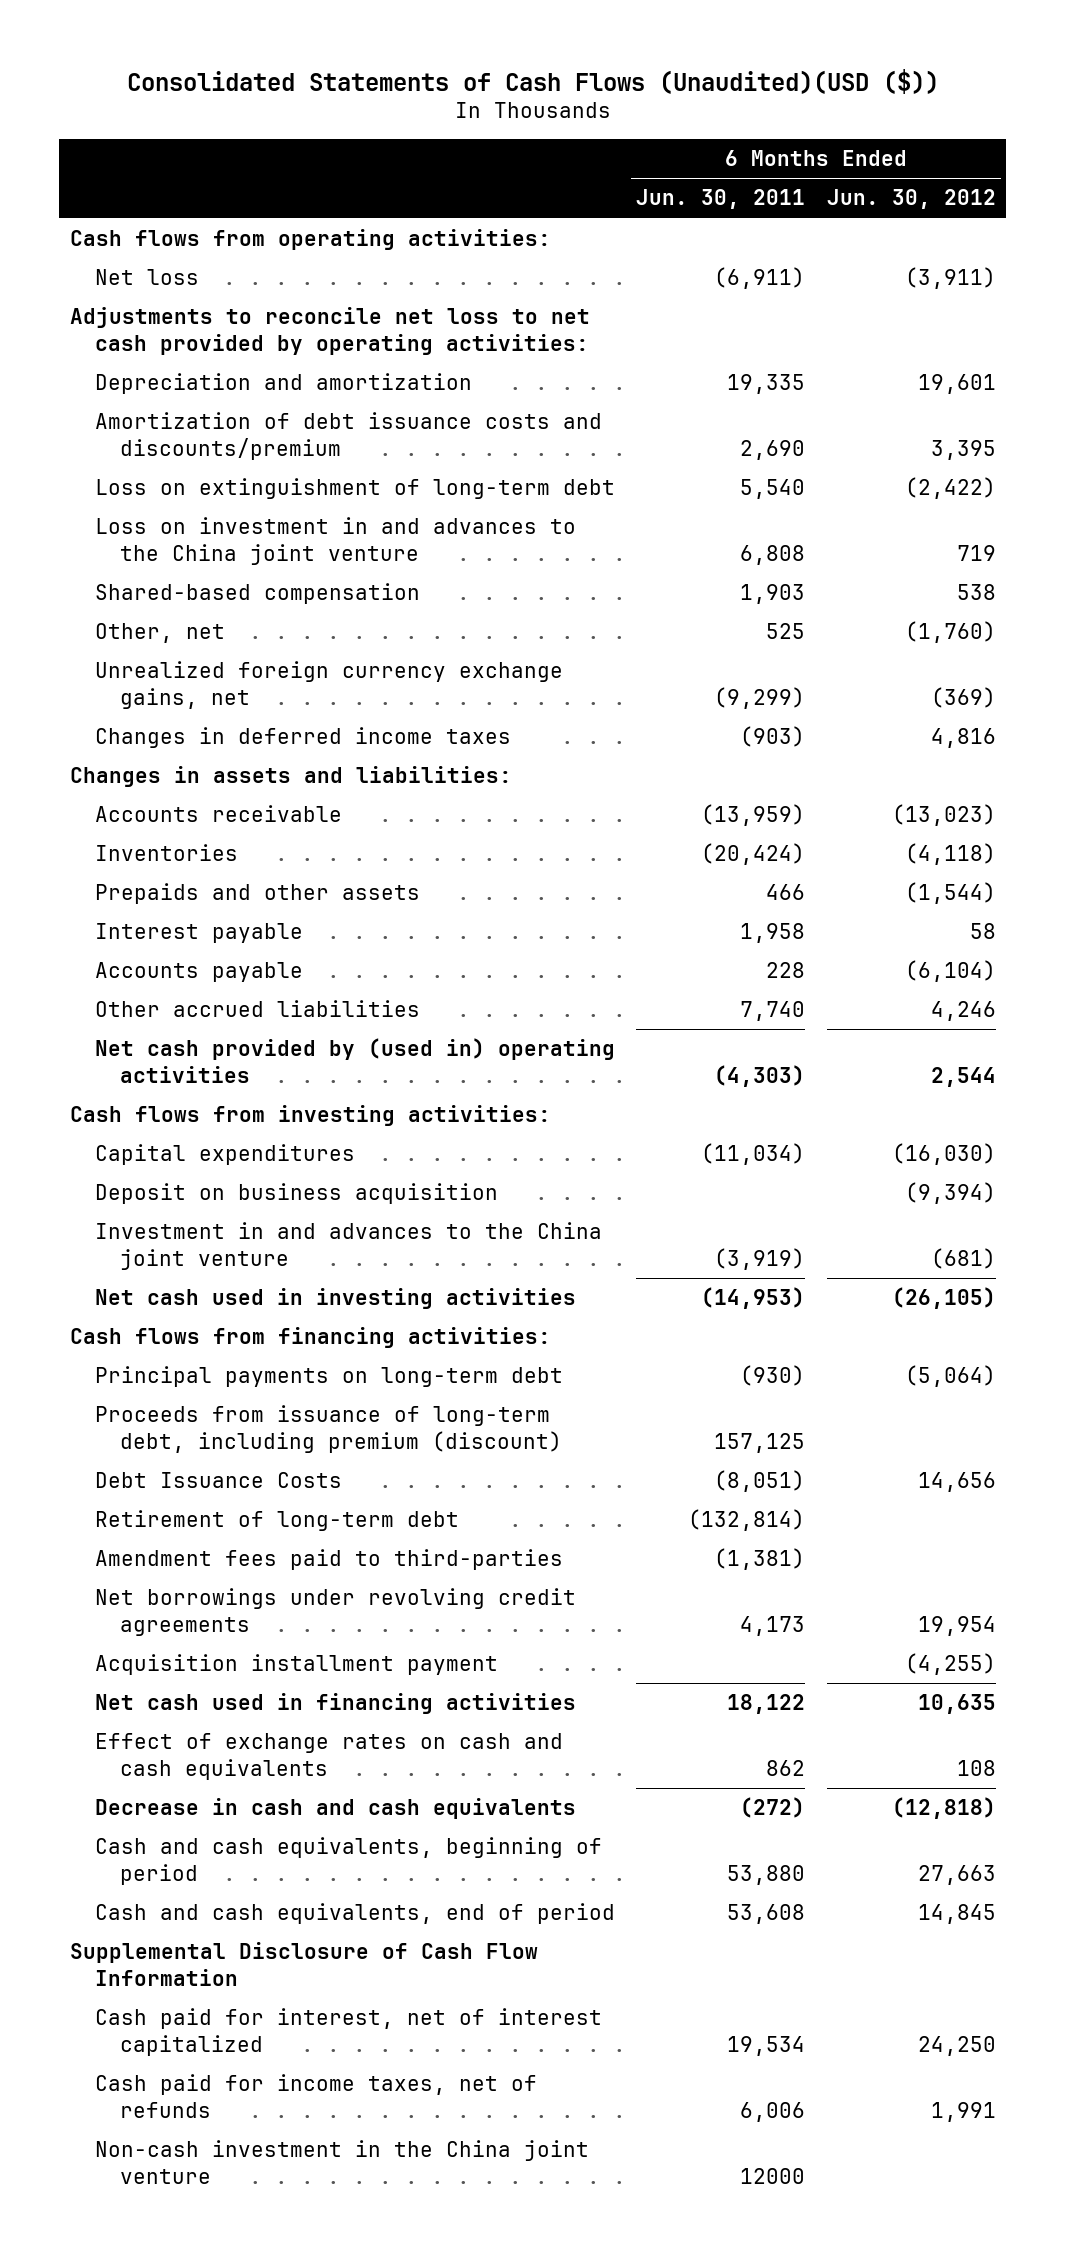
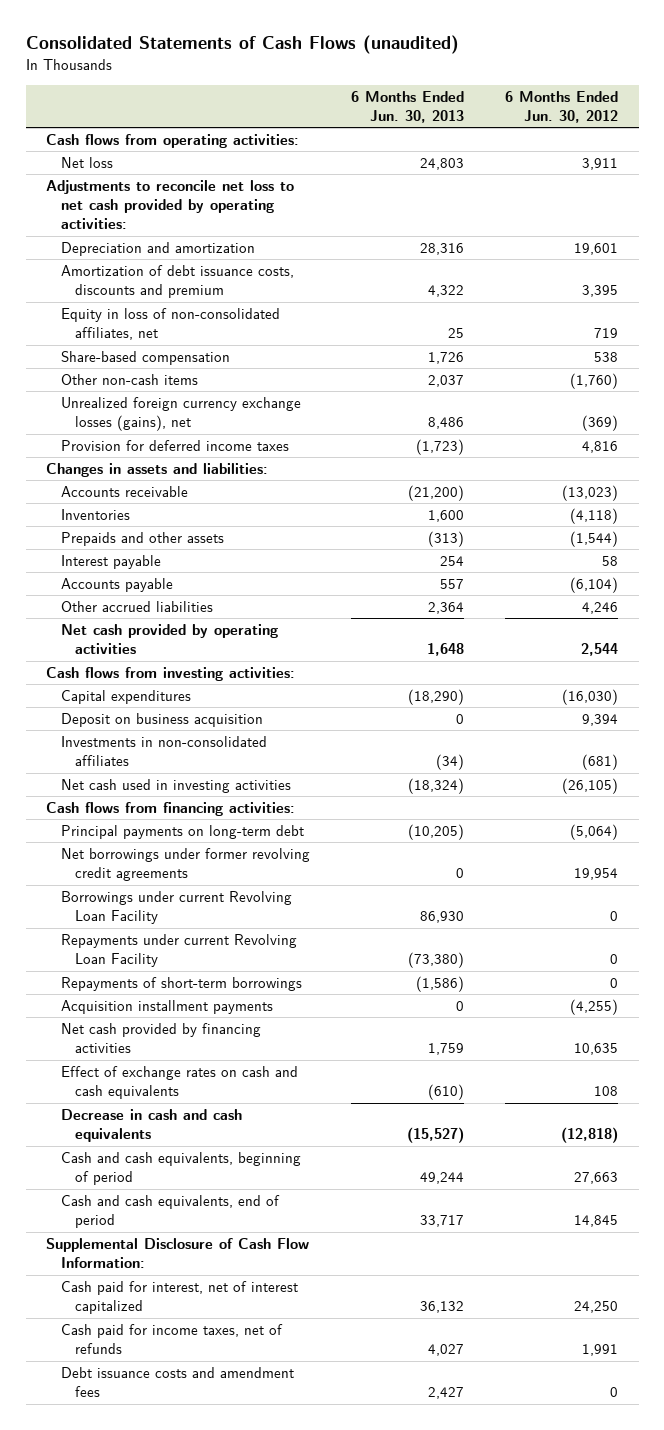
[126,68,939,94] Consolidated Statements of Cash Flows (Unaudited)(USD ($)) -> [25,35,459,55] Consolidated Statements of Cash Flows (unaudited)
[636,189,806,210] Jun. 30, 2011 -> none
none -> [350,90,464,123] 6 Months Ended Jun. 30, 2013
[904,267,996,290] (3,911) -> [582,158,619,171] 3,911
[94,478,615,500] Loss on extinguishment of long-term debt -> none
[94,412,602,460] Amortization of debt issuance costs and discounts/premium -> [60,265,294,299] Amortization of debt issuance costs, discounts and premium
[94,517,576,565] Loss on investment in and advances to the China joint venture -> [60,308,280,341] Equity in loss of non-consolidated affiliates, net
[94,583,420,605] Shared-based compensation -> [60,351,230,366] Share-based compensation
[94,623,225,644] Other, net -> [60,374,198,386] Other non-cash items
[94,661,563,709] Unrealized foreign currency exchange gains, net -> [60,397,301,432] Unrealized foreign currency exchange losses (gains), net
[94,727,511,749] Changes in deferred income taxes -> [60,440,289,452] Provision for deferred income taxes
[94,1038,615,1083] Net cash provided by (used in) operating activities -> [60,624,278,655] Net cash provided by operating activities
[904,1182,996,1205] (9,394) -> [582,714,619,727] 9,394
[94,1222,602,1270] Investment in and advances to the China joint venture -> [60,736,267,767] Investments in non-consolidated affiliates
[94,1405,563,1453] Proceeds from issuance of long-term debt, including premium (discount) -> none
[94,1472,342,1489] Debt Issuance Costs -> none
[94,1510,459,1532] Retirement of long-term debt -> none
[94,1549,563,1571] Amendment fees paid to third-parties -> none
[94,1588,576,1636] Net borrowings under revolving credit agreements -> [60,848,310,882] Net borrowings under former revolving credit agreements
none -> [60,891,292,925] Borrowings under current Revolving Loan Facility
none -> [60,934,297,968] Repayments under current Revolving Loan Facility
none -> [60,977,302,992] Repayments of short-term borrowings
[94,1654,498,1676] Acquisition installment payment -> [60,1000,273,1015] Acquisition installment payments
[94,1693,576,1715] Net cash used in financing activities -> [60,1023,261,1054] Net cash provided by financing activities
[69,1942,538,1986] Supplemental Disclosure of Cash Flow Information -> [46,1238,310,1269] Supplemental Disclosure of Cash Flow Information:
[94,2140,589,2184] Non-cash investment in the China joint venture -> none
none -> [60,1367,294,1398] Debt issuance costs and amendment fees

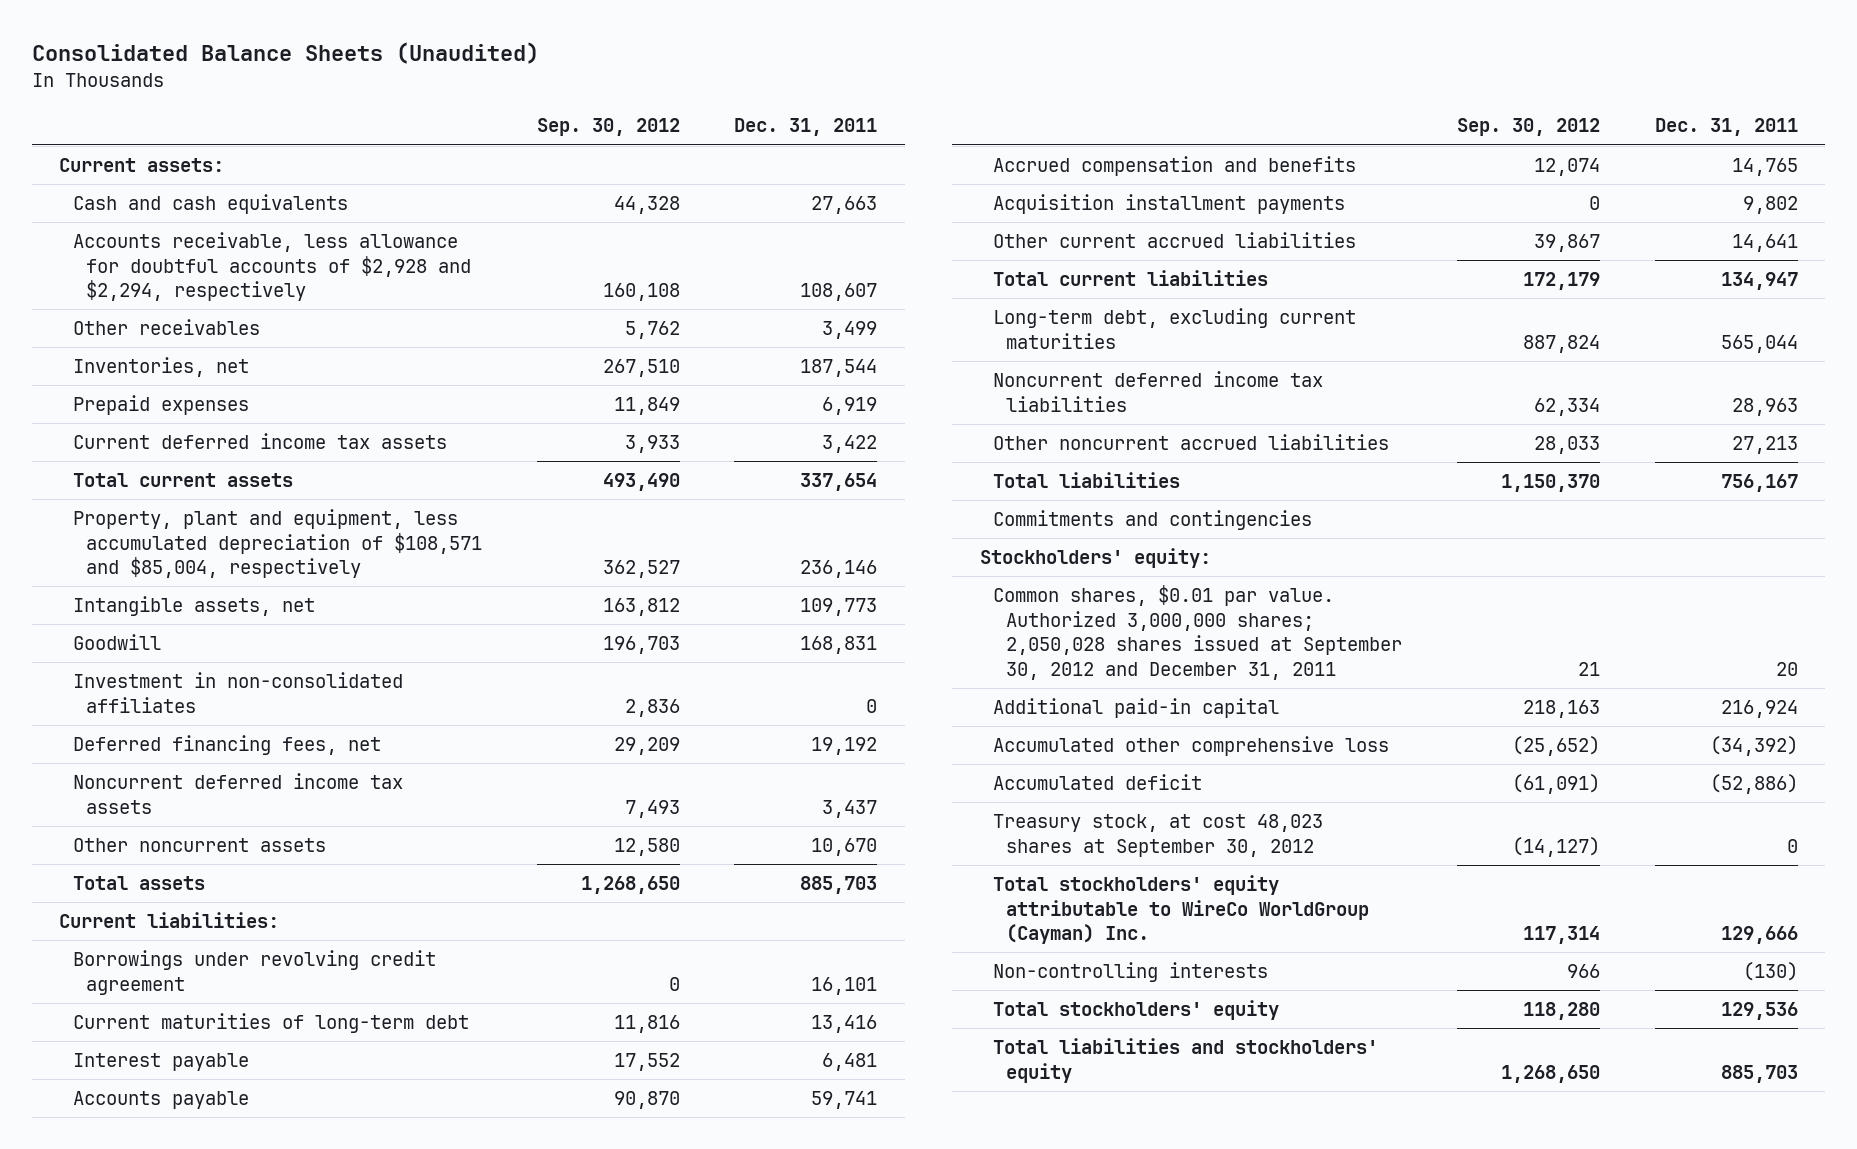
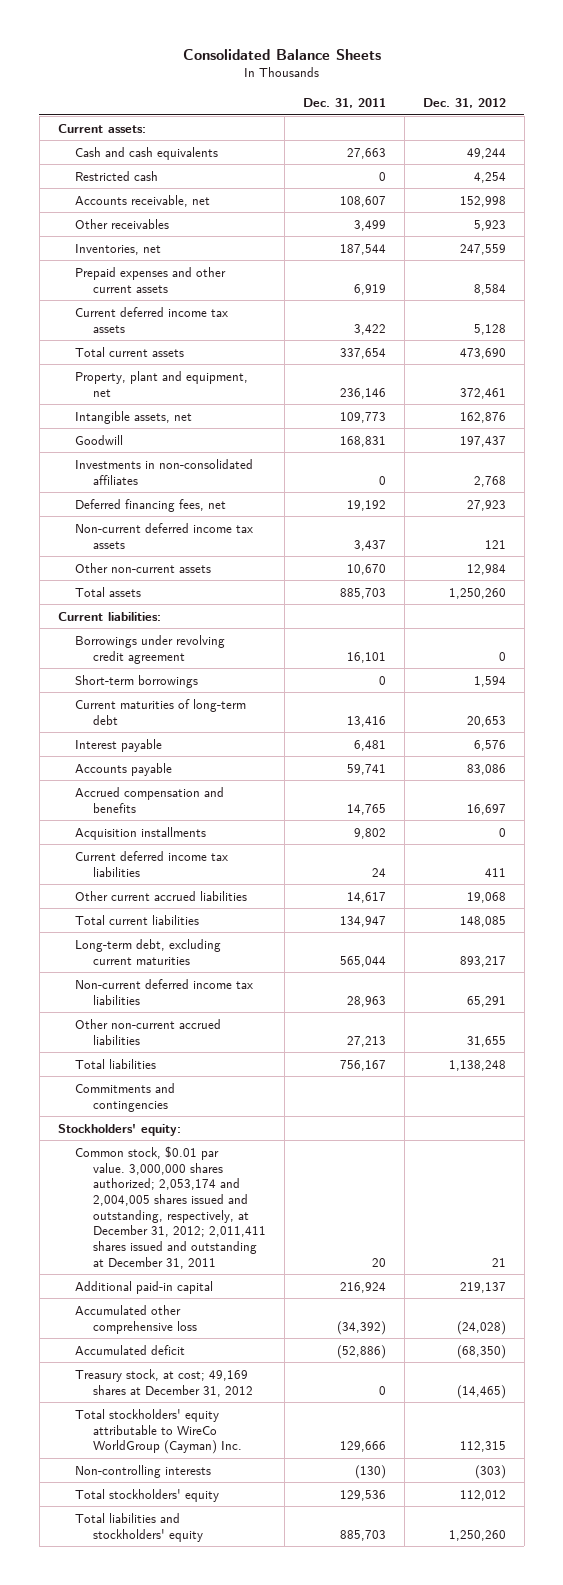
[31,42,539,65] Consolidated Balance Sheets (Unaudited) -> [182,48,381,60] Consolidated Balance Sheets
[536,118,680,137] Sep. 30, 2012 -> none
none -> [422,98,506,109] Dec. 31, 2012
none -> [75,170,159,181] Restricted cash
[72,232,472,302] Accounts receivable, less allowance for doubtful accounts of $2,928 and $2,294, respectively -> [75,194,211,207] Accounts receivable, net
[72,395,249,416] Prepaid expenses -> [75,266,227,293] Prepaid expenses and other current assets
[72,509,483,579] Property, plant and equipment, less accumulated depreciation of $108,571 and $85,004, respectively -> [75,370,249,397] Property, plant and equipment, net
[72,672,403,713] Investment in non-consolidated affiliates -> [75,458,254,485] Investments in non-consolidated affiliates
[72,773,403,814] Noncurrent deferred income tax assets -> [75,522,254,549] Non-current deferred income tax assets
[72,838,326,853] Other noncurrent assets -> [75,562,212,573] Other non-current assets
none -> [75,674,199,688] Short-term borrowings
[992,194,1345,215] Acquisition installment payments -> [75,826,207,840] Acquisition installments
none -> [75,850,229,877] Current deferred income tax liabilities
[1731,234,1798,253] 14,641 -> [346,891,386,903] 14,617
[992,371,1323,412] Noncurrent deferred income tax liabilities -> [75,978,254,1005] Non-current deferred income tax liabilities
[992,434,1389,451] Other noncurrent accrued liabilities -> [75,1018,222,1045] Other non-current accrued liabilities
[992,585,1403,680] Common shares, $0.01 par value. Authorized 3,000,000 shares; 2,050,028 shares issued at September 30, 2012 and December 31, 2011 -> [75,1145,267,1269] Common stock, $0.01 par value. 3,000,000 shares authorized; 2,053,174 and 2,004,005 shares issued and outstanding, respectively, at December 31, 2012; 2,011,411 shares issued and outstanding at December 31, 2011
[992,814,1323,857] Treasury stock, at cost 48,023 shares at September 30, 2012 -> [75,1368,254,1397] Treasury stock, at cost; 49,169 shares at December 31, 2012

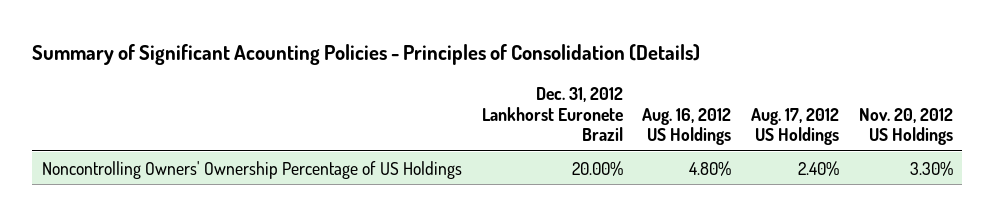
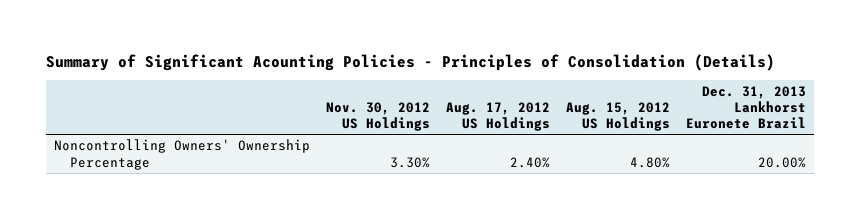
[481,87,623,141] Dec. 31, 2012 Lankhorst Euronete Brazil -> none
[642,107,732,145] Aug. 16, 2012 US Holdings -> none
[858,107,953,145] Nov. 20, 2012 US Holdings -> none
none -> [325,101,430,132] Nov. 30, 2012 US Holdings
none -> [565,101,670,132] Aug. 15, 2012 US Holdings
none -> [685,85,806,130] Dec. 31, 2013 Lankhorst Euronete Brazil
[41,160,462,179] Noncontrolling Owners' Ownership Percentage of US Holdings -> [53,139,310,170] Noncontrolling Owners' Ownership Percentage

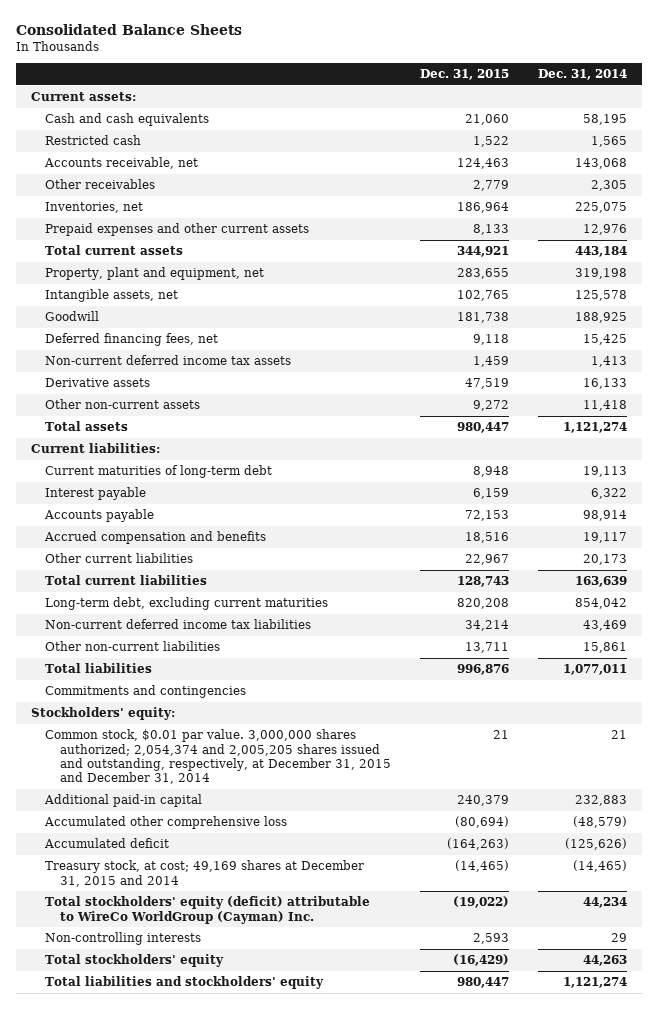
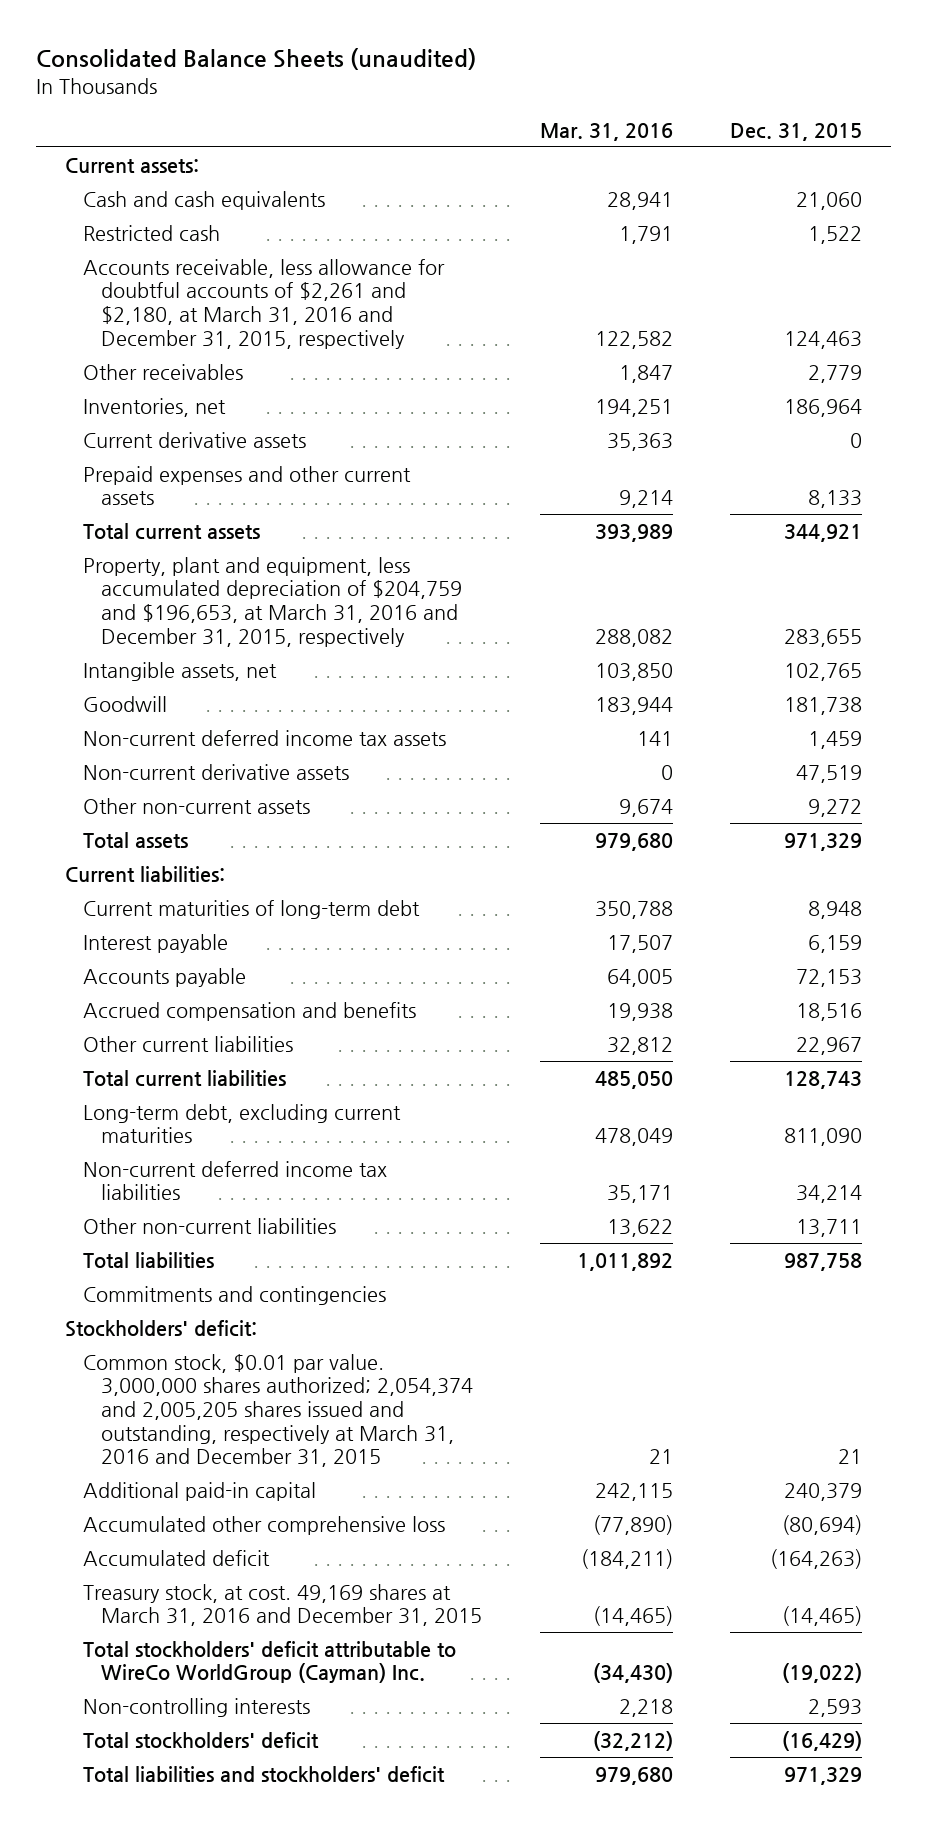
[16,23,243,35] Consolidated Balance Sheets -> [35,48,476,71] Consolidated Balance Sheets (unaudited)
[538,69,628,81] Dec. 31, 2014 -> none
none -> [539,122,673,141] Mar. 31, 2016
[44,157,199,170] Accounts receivable, net -> [82,258,445,349] Accounts receivable, less allowance for doubtful accounts of $2,261 and $2,180, at March 31, 2016 and December 31, 2015, respectively
none -> [82,431,306,448] Current derivative assets
[45,267,265,281] Property, plant and equipment, net -> [82,556,462,647] Property, plant and equipment, less accumulated depreciation of $204,759 and $196,653, at March 31, 2016 and December 31, 2015, respectively
[45,333,219,347] Deferred financing fees, net -> none
[45,378,151,388] Derivative assets -> [82,763,349,780] Non-current derivative assets
[457,422,510,434] 980,447 -> [784,832,863,851] 971,329
[457,598,510,610] 820,208 -> [784,1128,863,1147] 811,090
[457,664,510,676] 996,876 -> [784,1252,863,1271] 987,758
[30,707,175,721] Stockholders' equity: -> [64,1319,257,1337] Stockholders' deficit:
[45,729,392,785] Common stock, $0.01 par value. 3,000,000 shares authorized; 2,054,374 and 2,005,205 shares issued and outstanding, respectively, at December 31, 2015 and December 31, 2014 -> [82,1353,473,1468] Common stock, $0.01 par value. 3,000,000 shares authorized; 2,054,374 and 2,005,205 shares issued and outstanding, respectively at March 31, 2016 and December 31, 2015
[45,860,365,887] Treasury stock, at cost; 49,169 shares at December 31, 2015 and 2014 -> [82,1583,482,1627] Treasury stock, at cost. 49,169 shares at March 31, 2016 and December 31, 2015
[45,896,371,924] Total stockholders' equity (deficit) attributable to WireCo WorldGroup (Cayman) Inc. -> [82,1640,456,1684] Total stockholders' deficit attributable to WireCo WorldGroup (Cayman) Inc.
[45,954,225,968] Total stockholders' equity -> [82,1731,319,1749] Total stockholders' deficit
[45,976,325,990] Total liabilities and stockholders' equity -> [82,1765,445,1783] Total liabilities and stockholders' deficit
[457,977,510,989] 980,447 -> [784,1766,863,1785] 971,329

